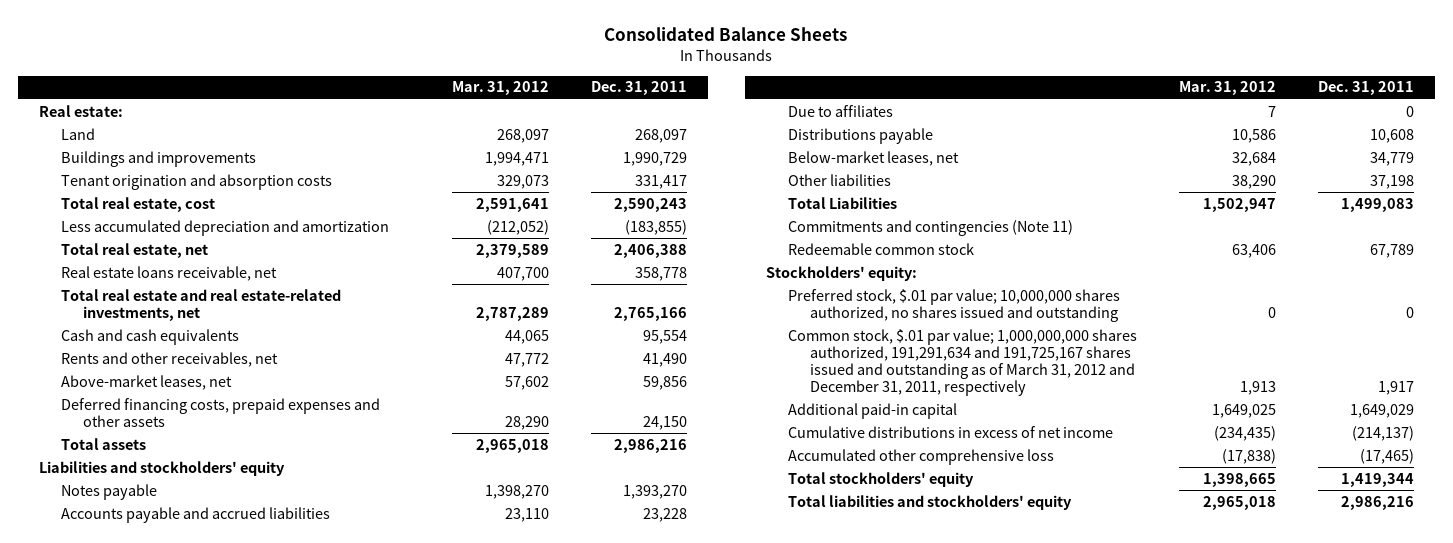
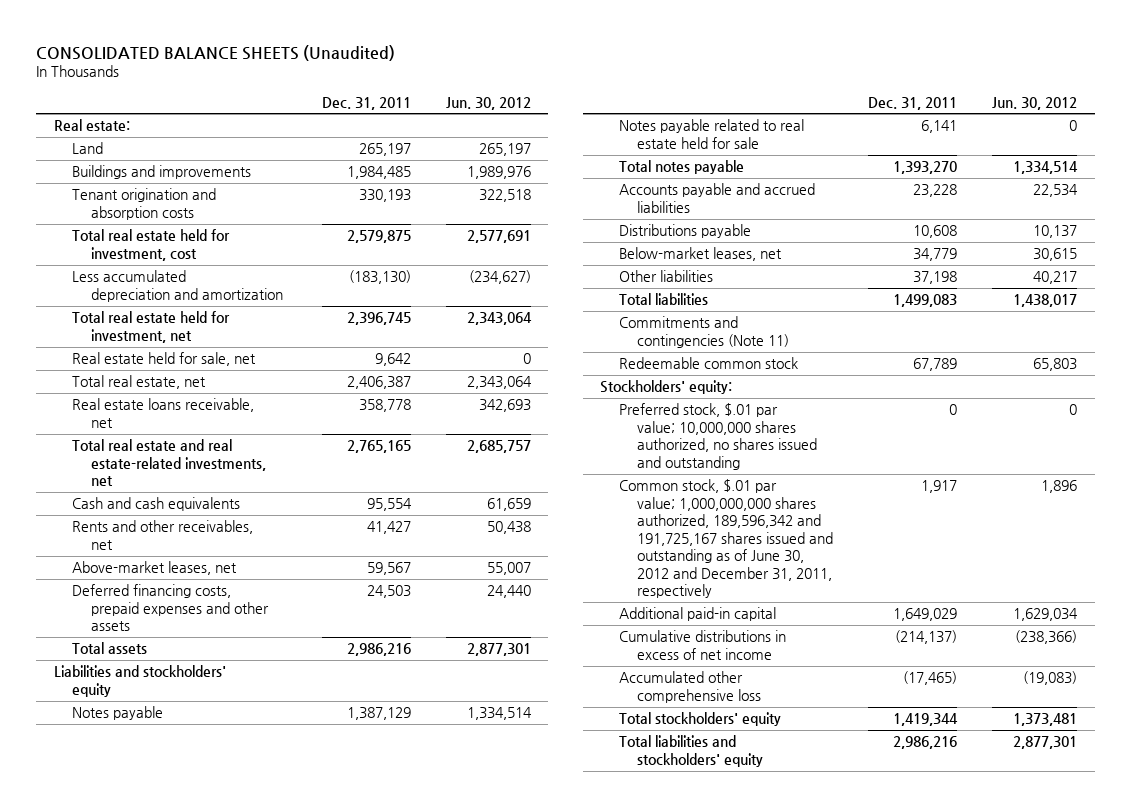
[604,27,848,42] Consolidated Balance Sheets -> [36,44,396,61] CONSOLIDATED BALANCE SHEETS (Unaudited)
[452,81,550,96] Mar. 31, 2012 -> none
none -> [445,96,531,110] Jun. 30, 2012
[635,128,688,143] 268,097 -> [358,143,411,157] 265,197
[623,151,688,166] 1,990,729 -> [346,166,411,180] 1,984,485
[635,174,688,189] 331,417 -> [358,189,411,203] 330,193
[61,196,216,212] Total real estate, cost -> [72,229,231,261] Total real estate held for investment, cost
[614,197,688,212] 2,590,243 -> [346,230,411,244] 2,579,875
[625,219,688,235] (183,855) -> [348,270,411,285] (183,130)
none -> [72,311,231,343] Total real estate held for investment, net
none -> [72,352,257,367] Real estate held for sale, net
[614,243,688,258] 2,406,388 -> [346,376,411,390] 2,406,387
[614,307,688,322] 2,765,166 -> [346,440,411,454] 2,765,165
[643,352,688,367] 41,490 -> [366,521,411,535] 41,427
[643,375,688,390] 59,856 -> [366,562,411,576] 59,567
[643,416,688,431] 24,150 -> [366,585,411,599] 24,503
[623,484,688,499] 1,393,270 -> [346,707,411,721] 1,387,129
none -> [618,119,804,149] Notes payable related to real estate held for sale
none -> [618,160,744,175] Total notes payable
[787,104,893,117] Due to affiliates -> none
[787,196,897,209] Total Liabilities -> [618,293,708,306] Total liabilities
[787,328,1137,397] Common stock, $.01 par value; 1,000,000,000 shares authorized, 191,291,634 and 191,725,167 shares issued and outstanding as of March 31, 2012 and December 31, 2011, respectively -> [618,479,834,599] Common stock, $.01 par value; 1,000,000,000 shares authorized, 189,596,342 and 191,725,167 shares issued and outstanding as of June 30, 2012 and December 31, 2011, respectively

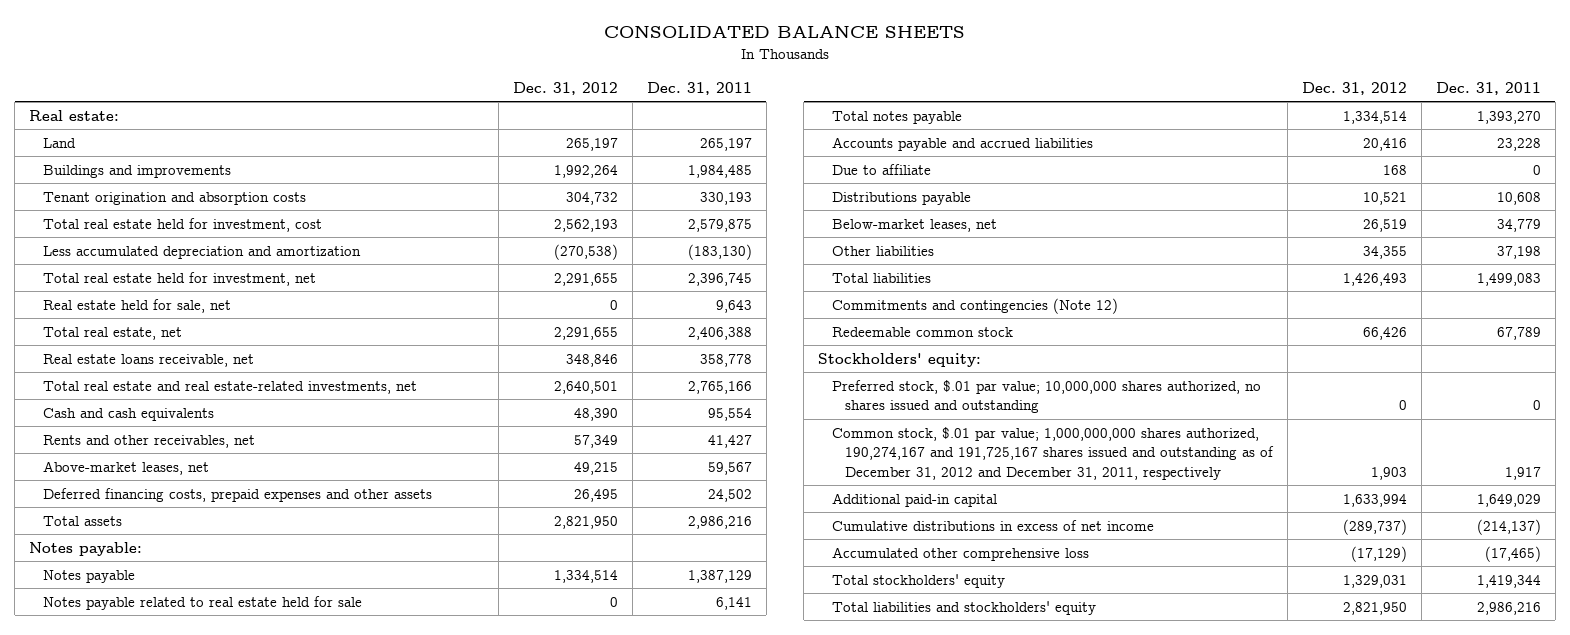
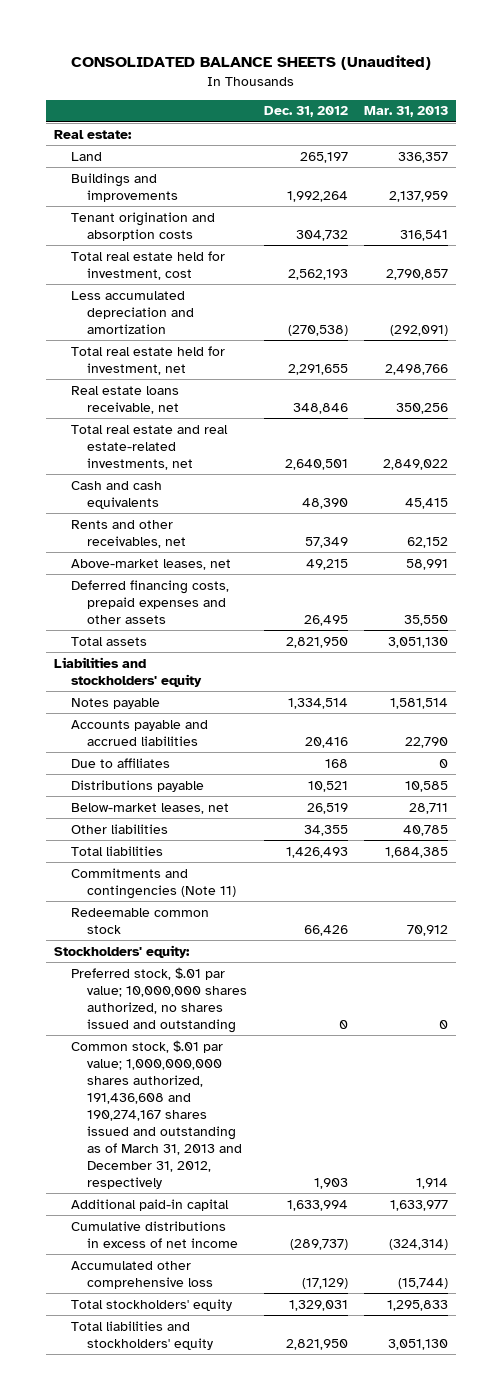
[604,25,966,39] CONSOLIDATED BALANCE SHEETS -> [70,55,431,71] CONSOLIDATED BALANCE SHEETS (Unaudited)
[646,81,752,95] Dec. 31, 2011 -> none
none -> [363,106,448,118] Mar. 31, 2013
[42,298,231,313] Real estate held for sale, net -> none
[42,326,182,340] Total real estate, net -> none
[29,541,143,556] Notes payable: -> none
none -> [54,656,202,687] Liabilities and stockholders' equity
[42,595,362,610] Notes payable related to real estate held for sale -> none
[831,110,962,124] Total notes payable -> none
[831,163,931,175] Due to affiliate -> [70,757,170,768] Due to affiliates
[831,297,1118,314] Commitments and contingencies (Note 12) -> [70,867,237,899] Commitments and contingencies (Note 11)
[831,426,1275,480] Common stock, $.01 par value; 1,000,000,000 shares authorized, 190,274,167 and 191,725,167 shares issued and outstanding as of December 31, 2012 and December 31, 2011, respectively -> [70,1039,243,1189] Common stock, $.01 par value; 1,000,000,000 shares authorized, 191,436,608 and 190,274,167 shares issued and outstanding as of March 31, 2013 and December 31, 2012, respectively

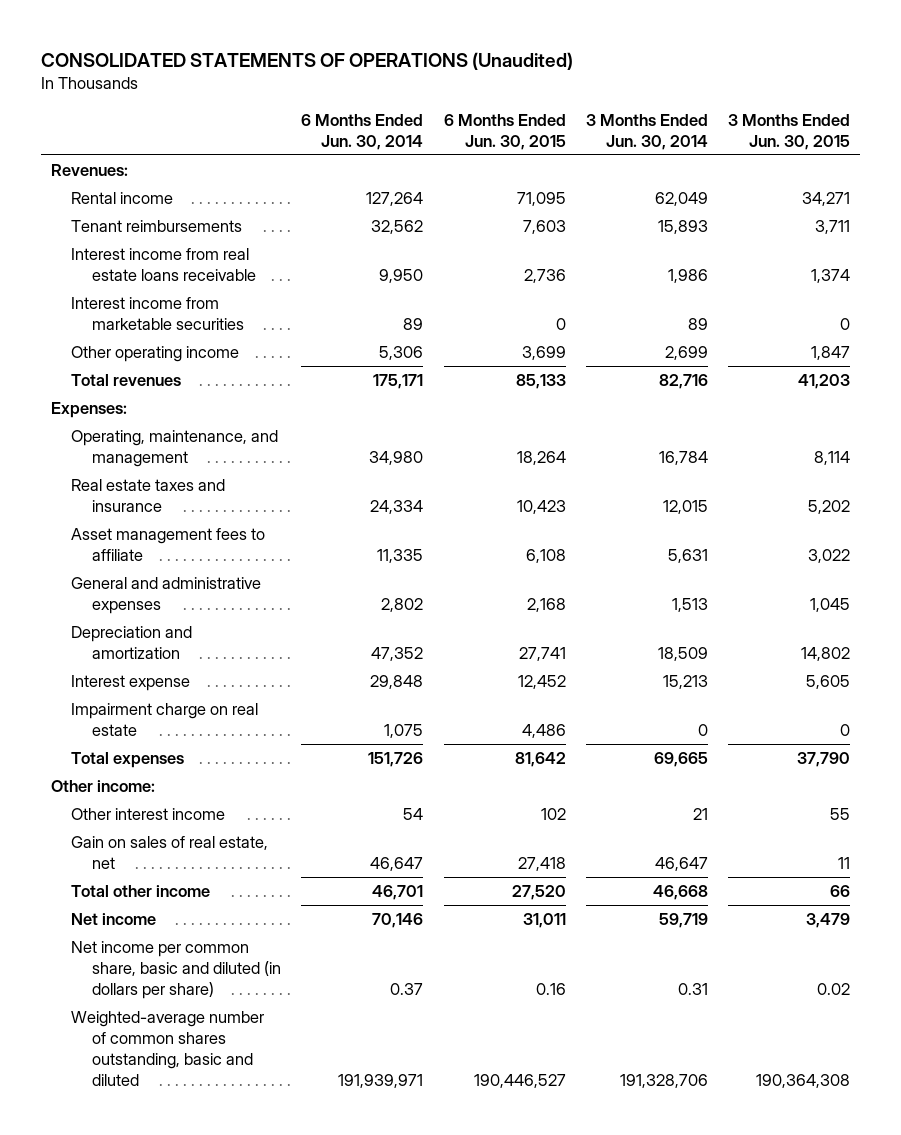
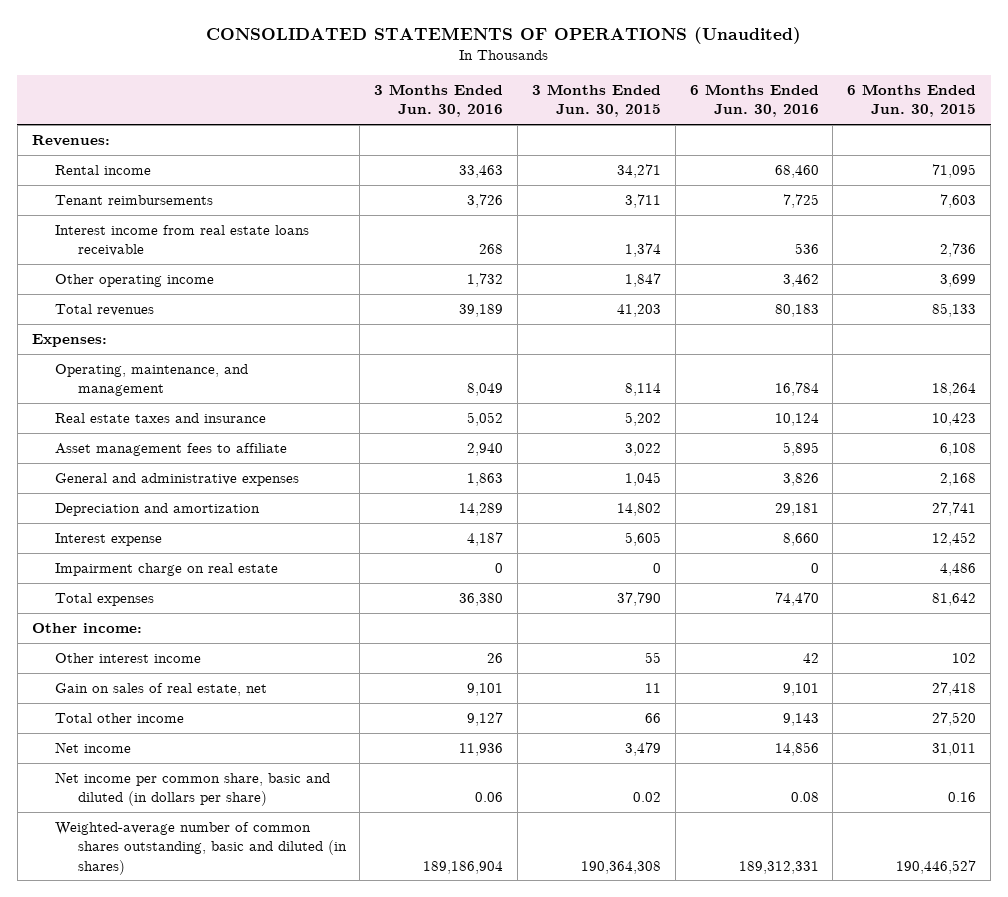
[301,113,424,150] 6 Months Ended Jun. 30, 2014 -> none
[585,113,708,150] 3 Months Ended Jun. 30, 2014 -> none
none -> [374,84,504,118] 3 Months Ended Jun. 30, 2016
none -> [689,84,819,118] 6 Months Ended Jun. 30, 2016
[71,297,244,330] Interest income from marketable securities -> none
[71,1011,265,1086] Weighted-average number of common shares outstanding, basic and diluted -> [54,822,347,875] Weighted-average number of common shares outstanding, basic and diluted (in shares)

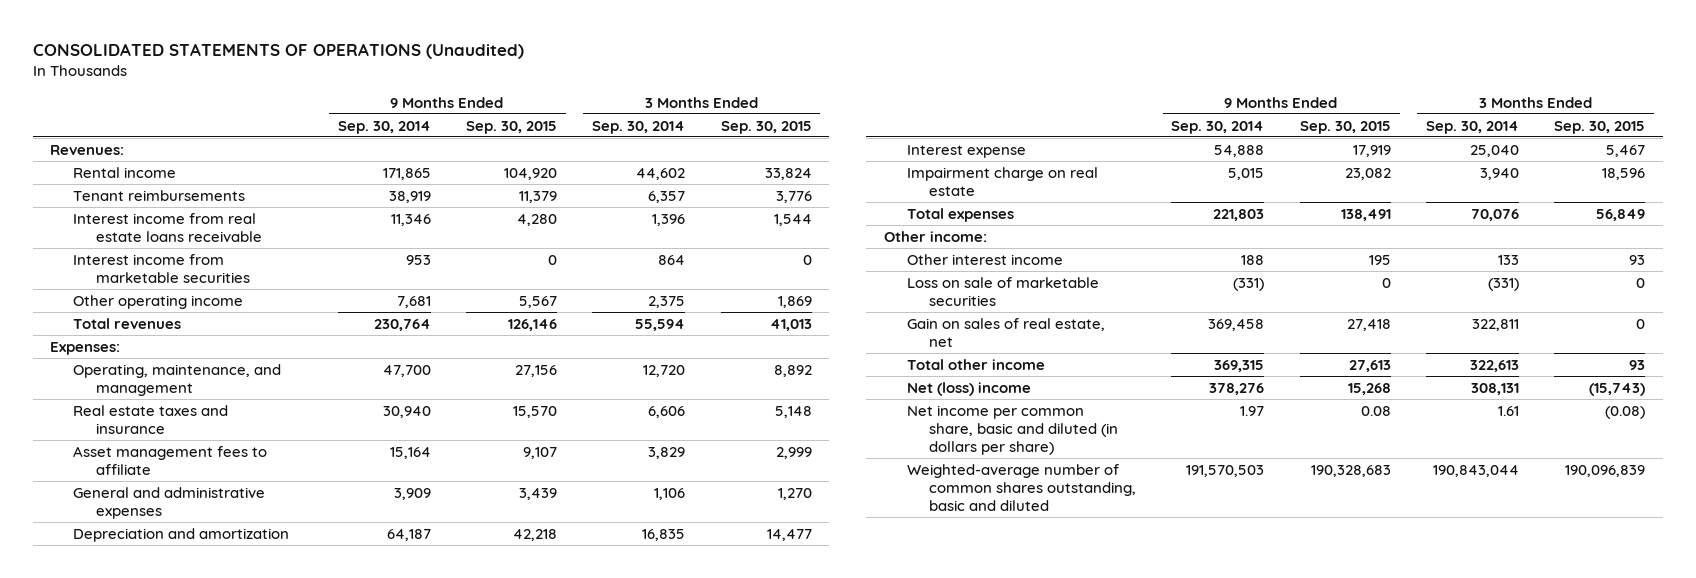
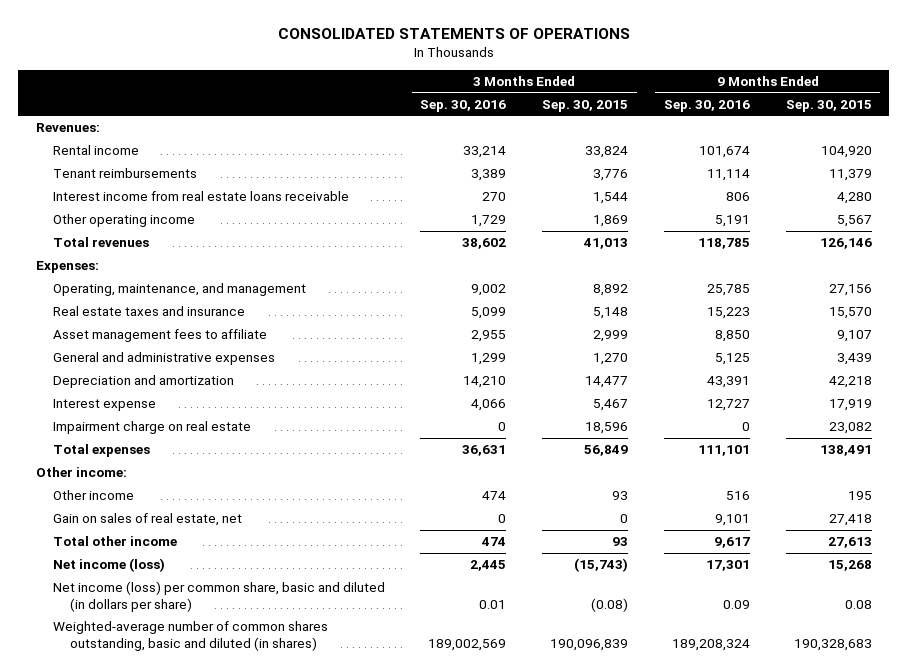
[32,42,524,59] CONSOLIDATED STATEMENTS OF OPERATIONS (Unaudited) -> [277,27,630,39] CONSOLIDATED STATEMENTS OF OPERATIONS
[337,120,431,134] Sep. 30, 2014 -> none
[592,120,686,134] Sep. 30, 2014 -> none
none -> [420,99,507,112] Sep. 30, 2016
none -> [663,99,750,112] Sep. 30, 2016
[72,253,250,283] Interest income from marketable securities -> none
[906,276,1099,306] Loss on sale of marketable securities -> none
[906,253,1063,265] Other interest income -> [52,489,134,500] Other income
[906,381,1031,396] Net (loss) income -> [52,557,165,572] Net income (loss)
[906,404,1119,455] Net income per common share, basic and diluted (in dollars per share) -> [52,580,385,612] Net income (loss) per common share, basic and diluted (in dollars per share)
[906,463,1137,511] Weighted-average number of common shares outstanding, basic and diluted -> [52,620,328,651] Weighted-average number of common shares outstanding, basic and diluted (in shares)

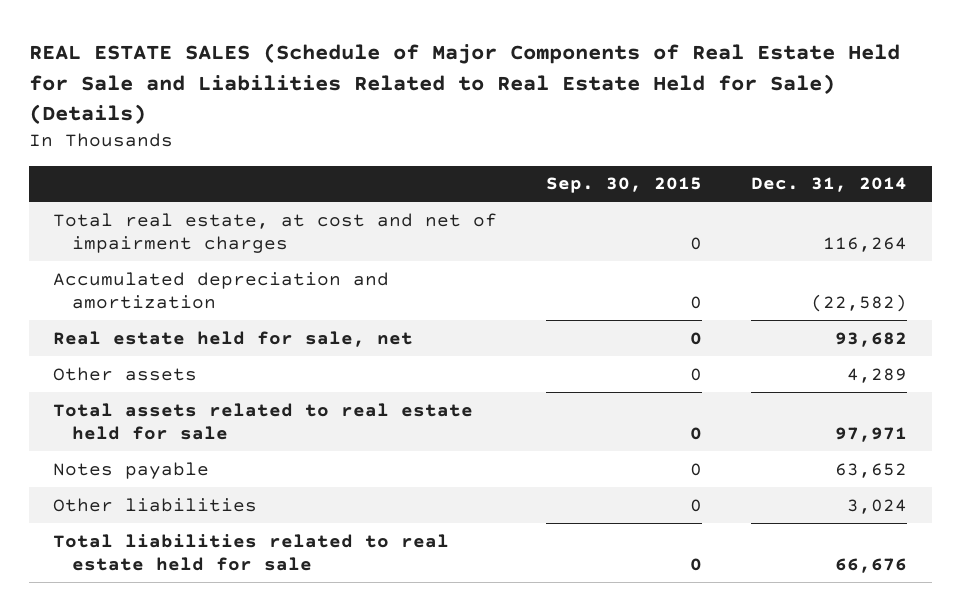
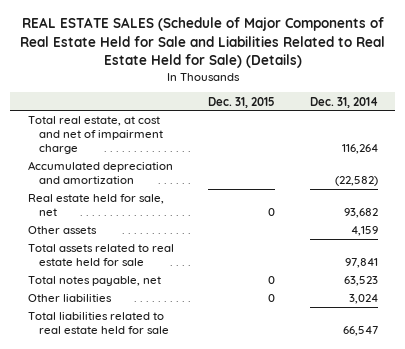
[546,177,703,194] Sep. 30, 2015 -> none
none -> [208,96,276,108] Dec. 31, 2015
[53,212,498,253] Total real estate, at cost and net of impairment charges -> [27,116,163,155] Total real estate, at cost and net of impairment charge
[847,367,908,383] 4,289 -> [350,226,378,237] 4,159
[835,426,908,442] 97,971 -> [344,258,378,269] 97,841
[53,461,210,479] Notes payable -> [27,276,161,287] Total notes payable, net
[835,462,908,478] 63,652 -> [343,276,378,287] 63,523
[835,557,908,573] 66,676 -> [342,326,378,337] 66,547

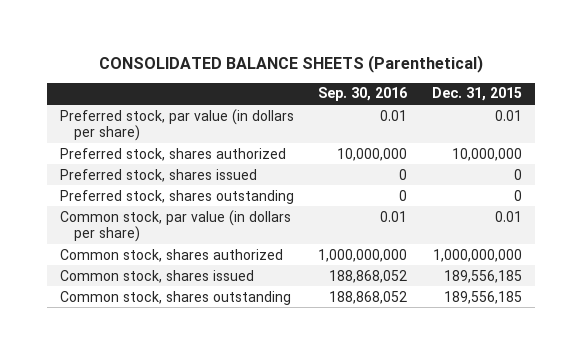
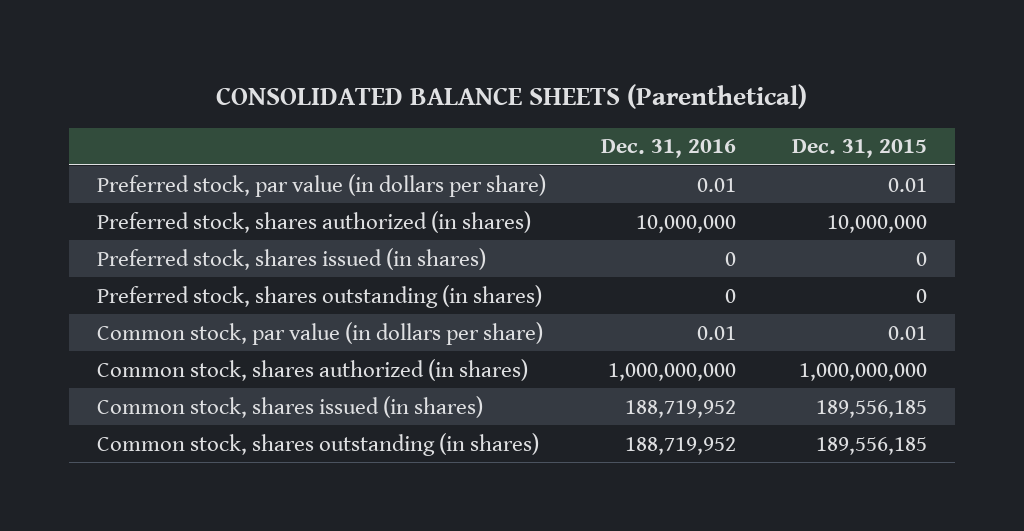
[318,87,408,102] Sep. 30, 2016 -> none
none -> [601,139,737,159] Dec. 31, 2016
[59,147,286,161] Preferred stock, shares authorized -> [96,210,531,233] Preferred stock, shares authorized (in shares)
[59,168,257,182] Preferred stock, shares issued -> [96,247,486,270] Preferred stock, shares issued (in shares)
[59,189,294,204] Preferred stock, shares outstanding -> [96,284,542,308] Preferred stock, shares outstanding (in shares)
[59,248,283,262] Common stock, shares authorized -> [96,358,528,381] Common stock, shares authorized (in shares)
[59,269,254,283] Common stock, shares issued -> [96,395,483,418] Common stock, shares issued (in shares)
[59,290,291,305] Common stock, shares outstanding -> [96,432,539,456] Common stock, shares outstanding (in shares)

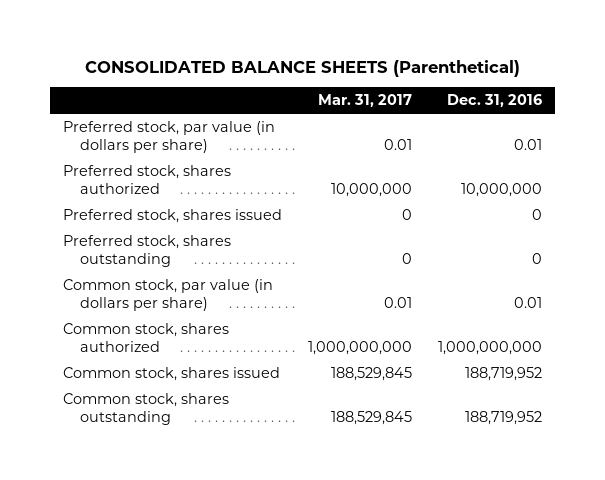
[791,139,927,159] Dec. 31, 2015 -> none
none -> [318,94,413,108] Mar. 31, 2017
[96,210,531,233] Preferred stock, shares authorized (in shares) -> [63,164,232,195] Preferred stock, shares authorized
[96,247,486,270] Preferred stock, shares issued (in shares) -> [63,208,283,223] Preferred stock, shares issued
[96,284,542,308] Preferred stock, shares outstanding (in shares) -> [63,234,232,268] Preferred stock, shares outstanding
[96,358,528,381] Common stock, shares authorized (in shares) -> [63,322,230,353] Common stock, shares authorized
[96,395,483,418] Common stock, shares issued (in shares) -> [63,366,281,381] Common stock, shares issued
[96,432,539,456] Common stock, shares outstanding (in shares) -> [63,392,230,426] Common stock, shares outstanding

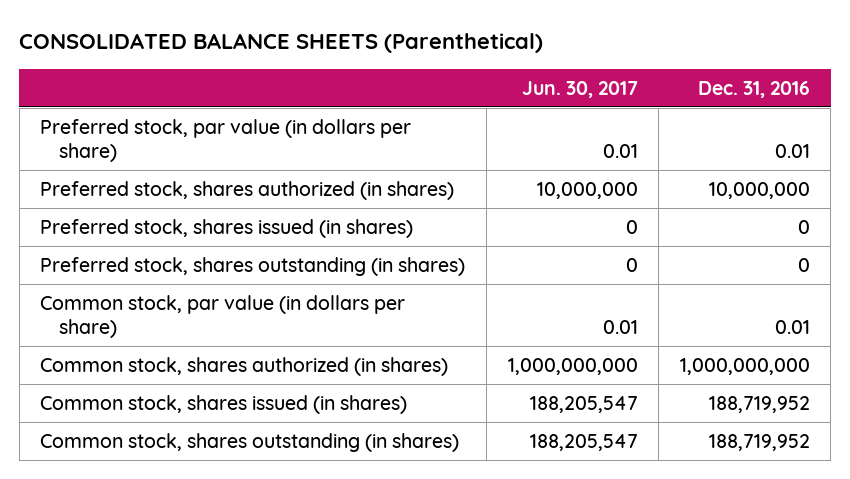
[318,94,413,108] Mar. 31, 2017 -> none
none -> [521,80,638,98] Jun. 30, 2017
[63,164,232,195] Preferred stock, shares authorized -> [40,181,455,201] Preferred stock, shares authorized (in shares)
[63,208,283,223] Preferred stock, shares issued -> [40,219,414,239] Preferred stock, shares issued (in shares)
[63,234,232,268] Preferred stock, shares outstanding -> [40,257,466,277] Preferred stock, shares outstanding (in shares)
[63,322,230,353] Common stock, shares authorized -> [40,357,449,377] Common stock, shares authorized (in shares)
[63,366,281,381] Common stock, shares issued -> [40,395,408,415] Common stock, shares issued (in shares)
[63,392,230,426] Common stock, shares outstanding -> [40,433,460,453] Common stock, shares outstanding (in shares)

